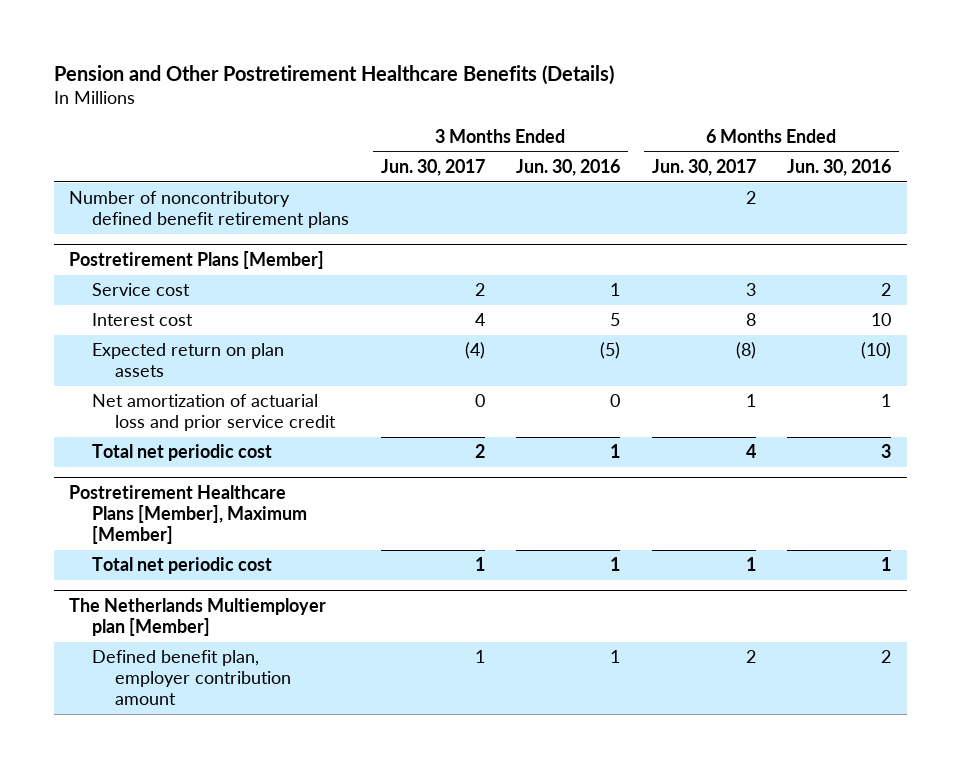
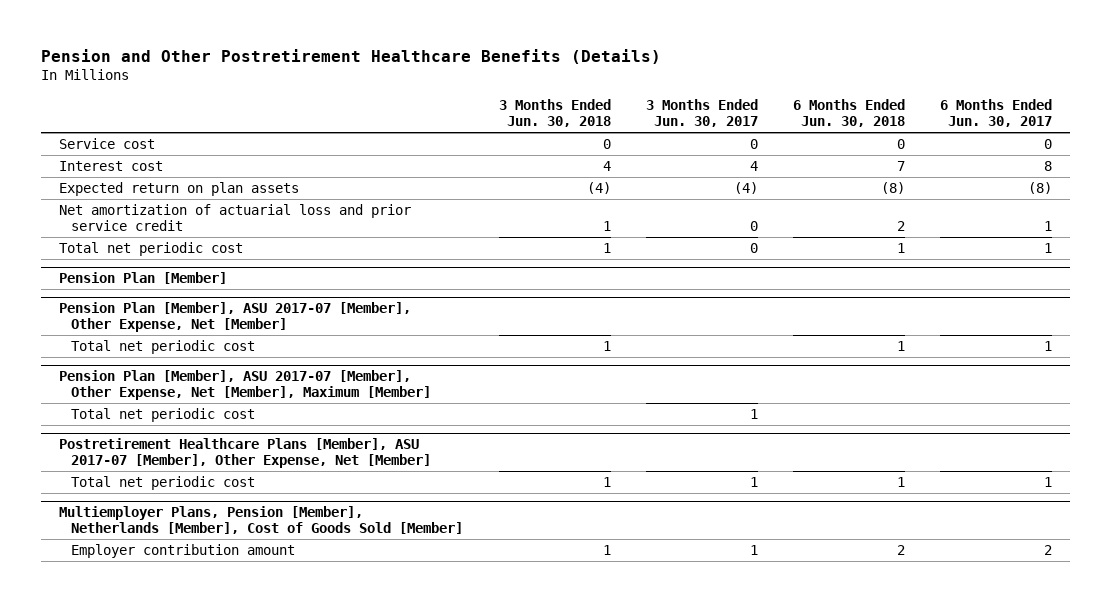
[516,159,621,177] Jun. 30, 2016 -> none
[786,159,891,177] Jun. 30, 2016 -> none
none -> [498,98,611,127] 3 Months Ended Jun. 30, 2018
none -> [793,98,906,127] 6 Months Ended Jun. 30, 2018
[69,191,350,229] Number of noncontributory defined benefit retirement plans -> none
[69,250,325,269] Postretirement Plans [Member] -> none
[474,283,485,297] 2 -> [749,139,758,150] 0
[745,283,756,297] 3 -> [1044,139,1053,150] 0
[69,484,308,544] Postretirement Healthcare Plans [Member], Maximum [Member] -> none
[474,444,485,459] 2 -> [749,243,758,254] 0
[745,444,756,459] 4 -> [1044,243,1053,254] 1
none -> [58,272,227,285] Pension Plan [Member]
none -> [58,302,411,333] Pension Plan [Member], ASU 2017-07 [Member], Other Expense, Net [Member]
none -> [71,340,256,355] Total net periodic cost
none -> [58,370,432,401] Pension Plan [Member], ASU 2017-07 [Member], Other Expense, Net [Member], Maximum [Member]
none -> [71,408,256,423] Total net periodic cost
none -> [58,438,432,469] Postretirement Healthcare Plans [Member], ASU 2017-07 [Member], Other Expense, Net [Member]
[69,597,327,636] The Netherlands Multiemployer plan [Member] -> none
none -> [58,506,464,535] Multiemployer Plans, Pension [Member], Netherlands [Member], Cost of Goods Sold [Member]
[92,650,292,706] Defined benefit plan, employer contribution amount -> [71,544,296,559] Employer contribution amount

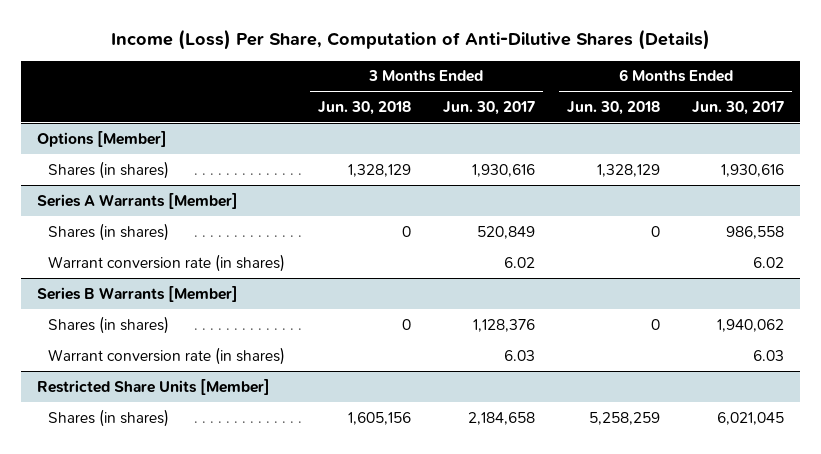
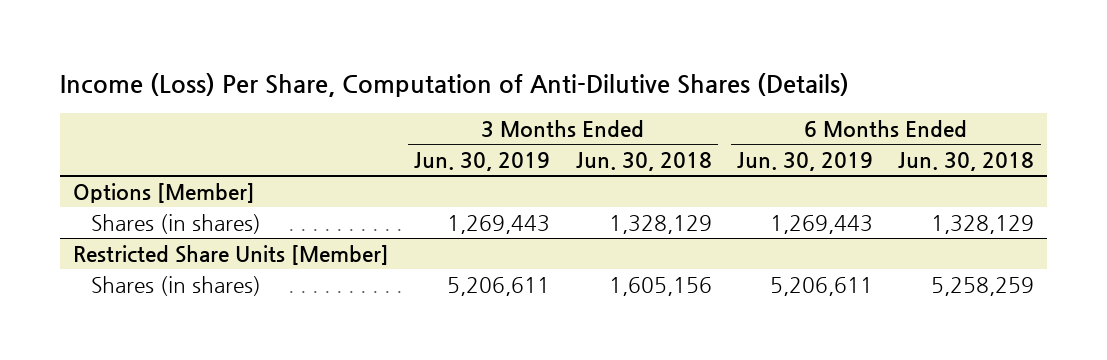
[442,100,535,115] Jun. 30, 2017 -> none
[692,100,785,115] Jun. 30, 2017 -> none
none -> [414,151,551,171] Jun. 30, 2019
none -> [737,151,874,171] Jun. 30, 2019
[37,192,239,209] Series A Warrants [Member] -> none
[48,222,170,241] Shares (in shares) -> none
[48,253,286,272] Warrant conversion rate (in shares) -> none
[37,285,239,302] Series B Warrants [Member] -> none
[48,315,170,334] Shares (in shares) -> none
[48,346,286,365] Warrant conversion rate (in shares) -> none

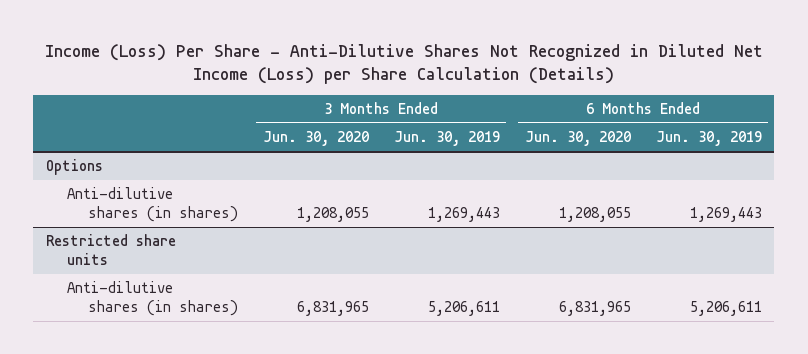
[60,73,850,98] Income (Loss) Per Share, Computation of Anti-Dilutive Shares (Details) -> [44,43,763,84] Income (Loss) Per Share - Anti-Dilutive Shares Not Recognized in Diluted Net Income (Loss) per Share Calculation (Details)
[575,151,712,171] Jun. 30, 2018 -> none
[898,151,1035,171] Jun. 30, 2018 -> none
none -> [262,131,369,147] Jun. 30, 2020
none -> [524,131,631,147] Jun. 30, 2020
[72,182,255,203] Options [Member] -> [45,159,103,176] Options
[90,213,261,234] Shares (in shares) -> [66,187,238,223] Anti-dilutive shares (in shares)
[72,244,389,265] Restricted Share Units [Member] -> [45,234,176,266] Restricted share units
[90,275,261,296] Shares (in shares) -> [66,281,238,317] Anti-dilutive shares (in shares)

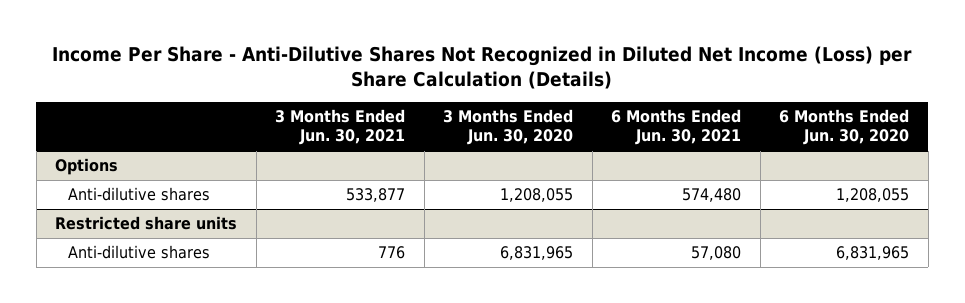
[44,43,763,84] Income (Loss) Per Share - Anti-Dilutive Shares Not Recognized in Diluted Net Income (Loss) per Share Calculation (Details) -> [52,45,913,89] Income Per Share - Anti-Dilutive Shares Not Recognized in Diluted Net Income (Loss) per Share Calculation (Details)
[393,131,500,147] Jun. 30, 2019 -> none
[655,131,762,147] Jun. 30, 2019 -> none
none -> [275,108,406,146] 3 Months Ended Jun. 30, 2021
none -> [611,108,742,146] 6 Months Ended Jun. 30, 2021
[66,187,238,223] Anti-dilutive shares (in shares) -> [68,187,211,202] Anti-dilutive shares
[66,281,238,317] Anti-dilutive shares (in shares) -> [68,245,211,260] Anti-dilutive shares

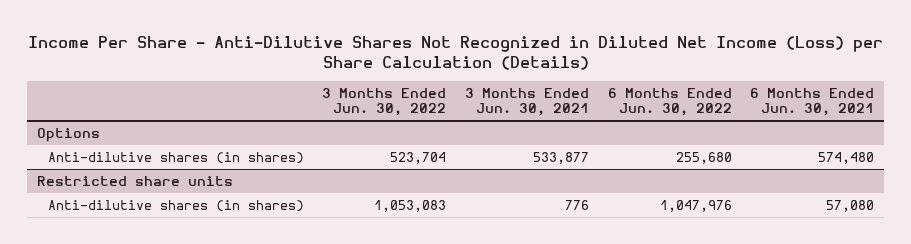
[443,108,574,146] 3 Months Ended Jun. 30, 2020 -> none
[779,108,910,146] 6 Months Ended Jun. 30, 2020 -> none
none -> [322,87,447,116] 3 Months Ended Jun. 30, 2022
none -> [607,87,732,116] 6 Months Ended Jun. 30, 2022
[68,187,211,202] Anti-dilutive shares -> [47,151,304,164] Anti-dilutive shares (in shares)
[68,245,211,260] Anti-dilutive shares -> [47,199,304,212] Anti-dilutive shares (in shares)

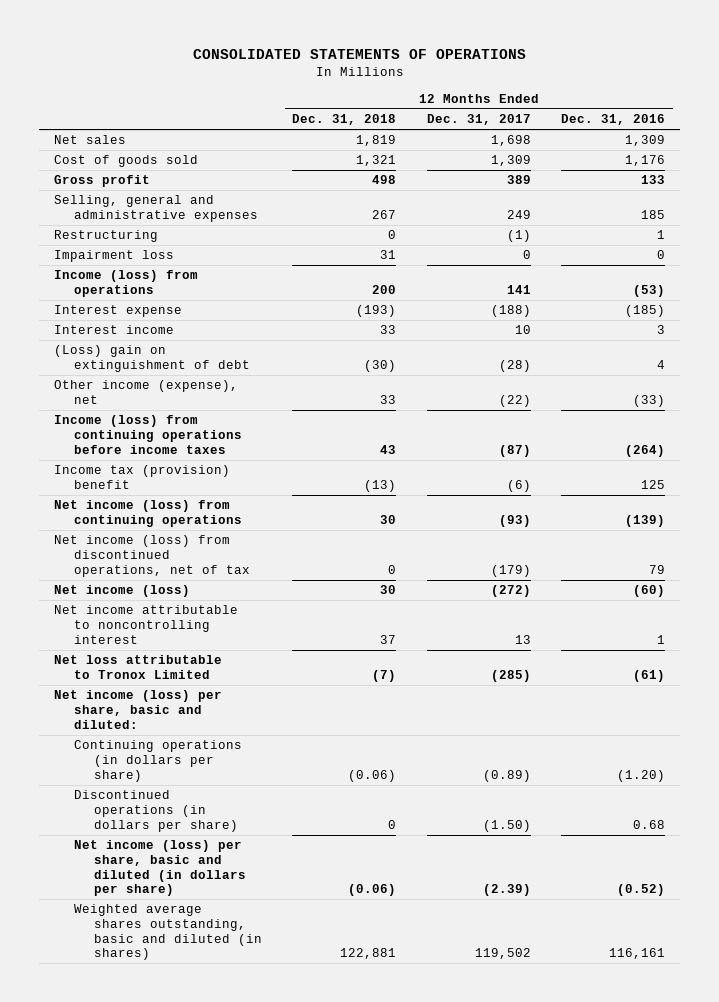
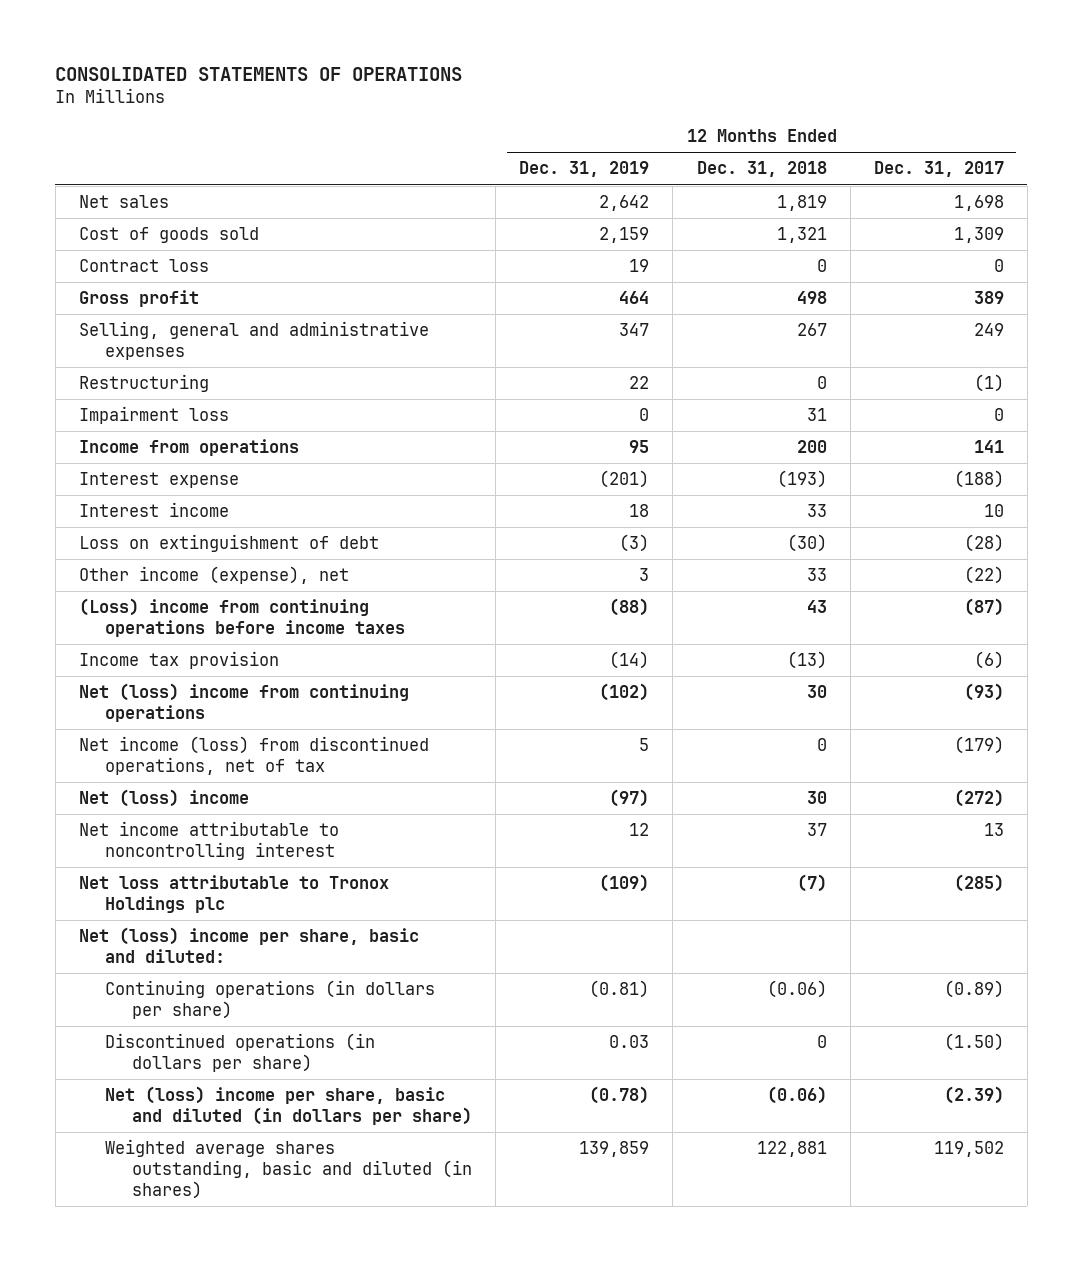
[560,114,665,126] Dec. 31, 2016 -> none
none -> [519,161,650,178] Dec. 31, 2019
none -> [78,259,209,273] Contract loss
[54,270,199,297] Income (loss) from operations -> [78,439,299,457] Income from operations
[54,345,251,372] (Loss) gain on extinguishment of debt -> [78,534,379,553] Loss on extinguishment of debt
[54,415,243,454] Income (loss) from continuing operations before income taxes -> [78,598,406,638] (Loss) income from continuing operations before income taxes
[54,465,231,489] Income tax (provision) benefit -> [78,651,279,670] Income tax provision
[54,500,243,527] Net income (loss) from continuing operations -> [78,683,409,723] Net (loss) income from continuing operations
[54,585,191,598] Net income (loss) -> [78,789,249,808] Net (loss) income
[54,655,223,679] Net loss attributable to Tronox Limited -> [78,875,389,914] Net loss attributable to Tronox Holdings plc
[54,690,223,729] Net income (loss) per share, basic and diluted: -> [78,927,419,964] Net (loss) income per share, basic and diluted:
[74,840,246,897] Net income (loss) per share, basic and diluted (in dollars per share) -> [105,1086,472,1126] Net (loss) income per share, basic and diluted (in dollars per share)

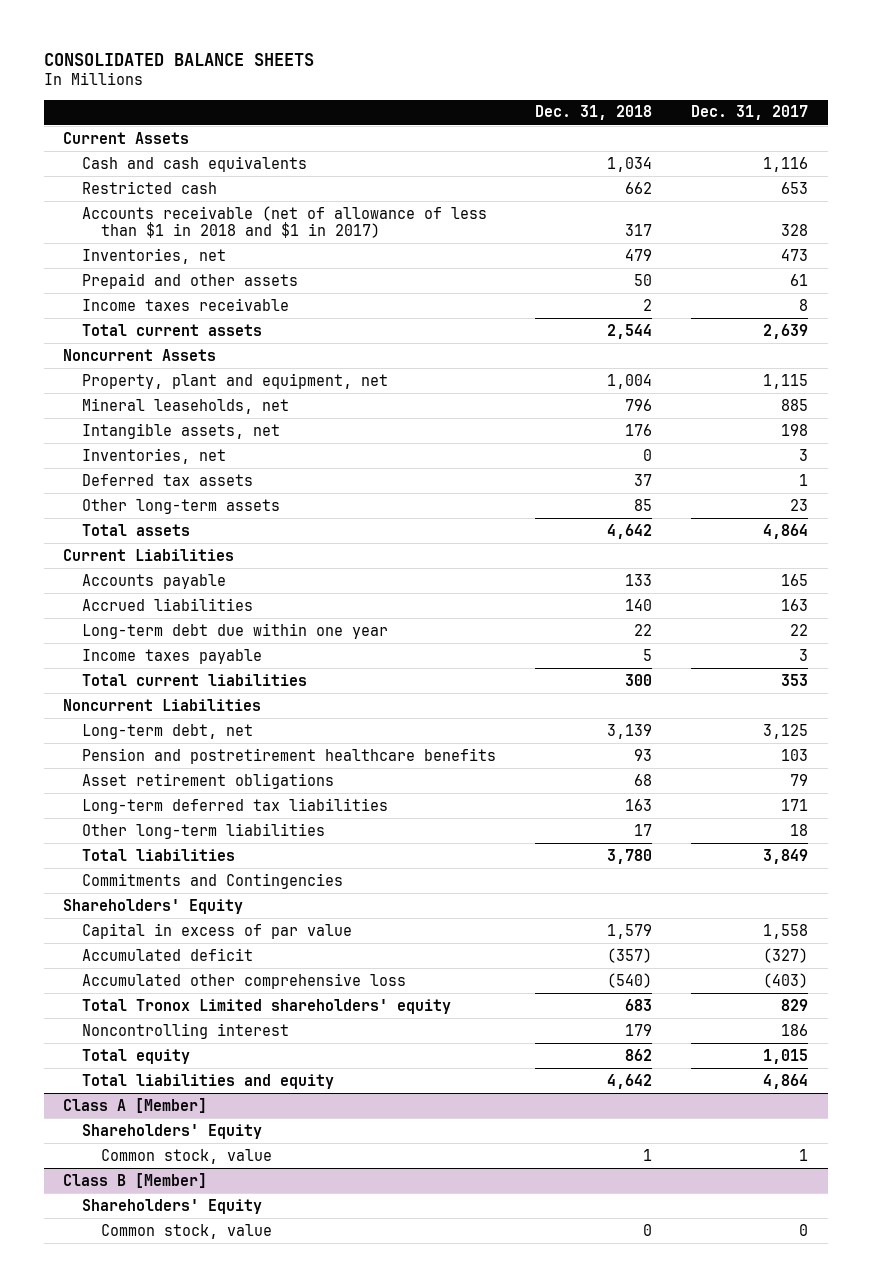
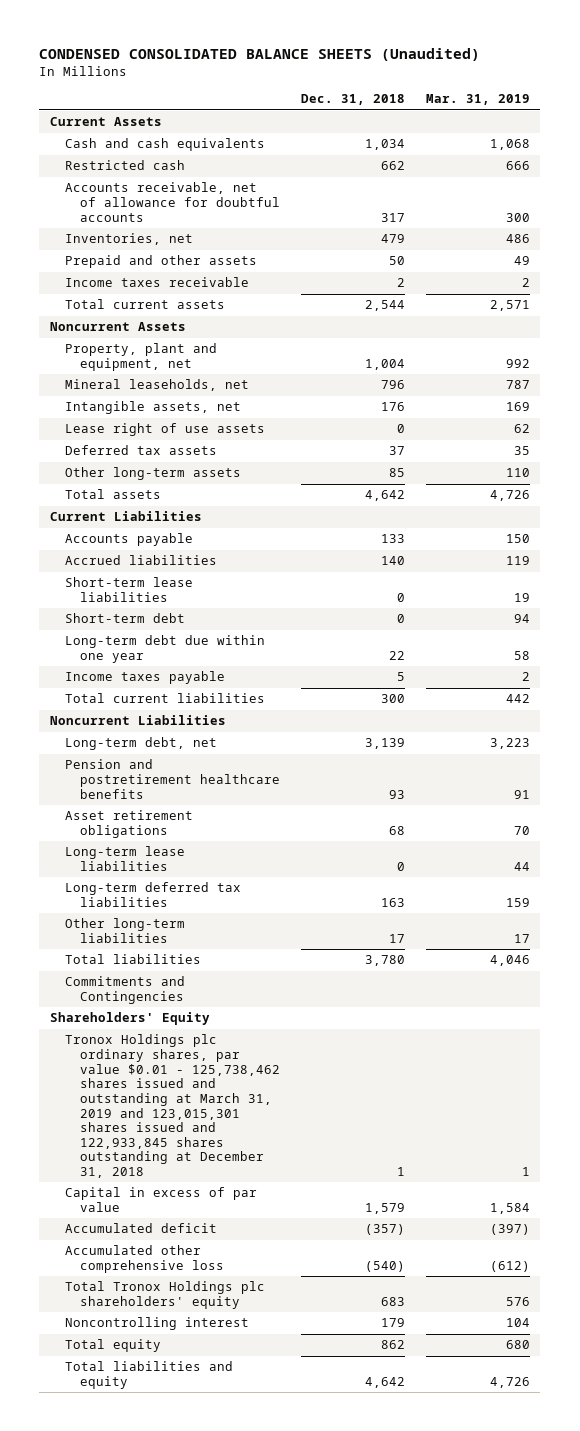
[43,53,314,67] CONSOLIDATED BALANCE SHEETS -> [39,47,481,61] CONDENSED CONSOLIDATED BALANCE SHEETS (Unaudited)
[691,105,809,121] Dec. 31, 2017 -> none
none -> [425,94,530,106] Mar. 31, 2019
[82,205,488,238] Accounts receivable (net of allowance of less than $1 in 2018 and $1 in 2017) -> [64,182,281,222] Accounts receivable, net of allowance for doubtful accounts
[82,447,227,464] Inventories, net -> none
none -> [64,423,265,437] Lease right of use assets
none -> [64,577,193,603] Short-term lease liabilities
none -> [64,613,185,624] Short-term debt
none -> [64,846,185,872] Long-term lease liabilities
none -> [64,1034,281,1178] Tronox Holdings plc ordinary shares, par value $0.01 - 125,738,462 shares issued and outstanding at March 31, 2019 and 123,015,301 shares issued and 122,933,845 shares outstanding at December 31, 2018
[82,998,452,1014] Total Tronox Limited shareholders' equity -> [64,1281,265,1310] Total Tronox Holdings plc shareholders' equity
[63,1097,208,1113] Class A [Member] -> none
[82,1123,263,1139] Shareholders' Equity -> none
[100,1148,272,1164] Common stock, value -> none
[63,1172,208,1188] Class B [Member] -> none
[82,1198,263,1214] Shareholders' Equity -> none
[100,1223,272,1239] Common stock, value -> none

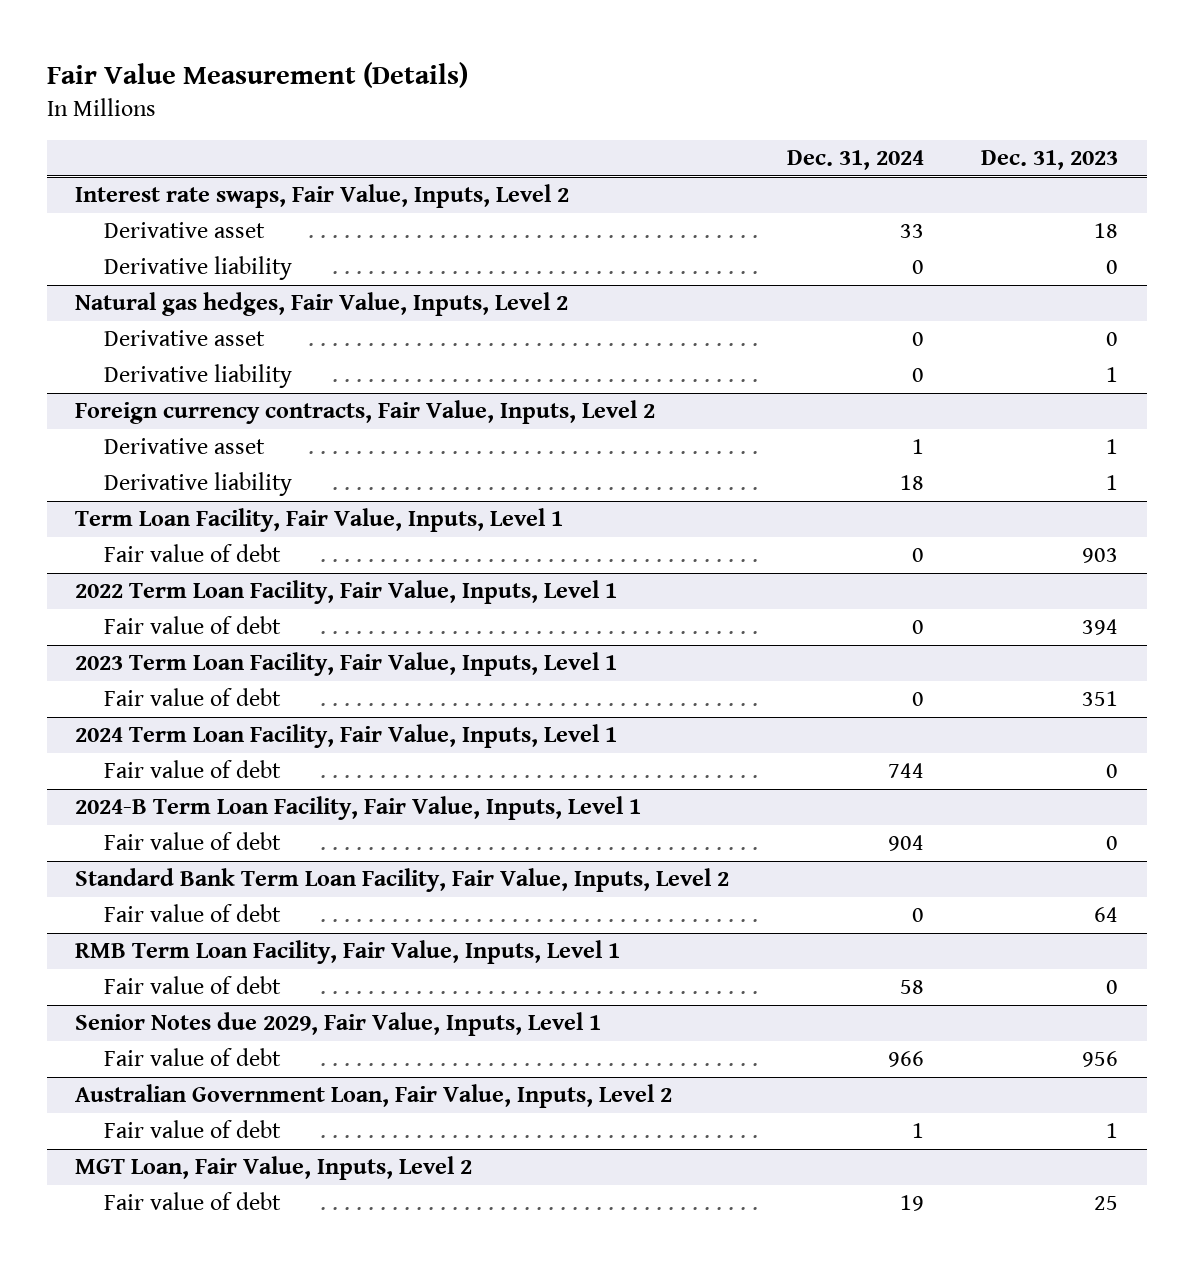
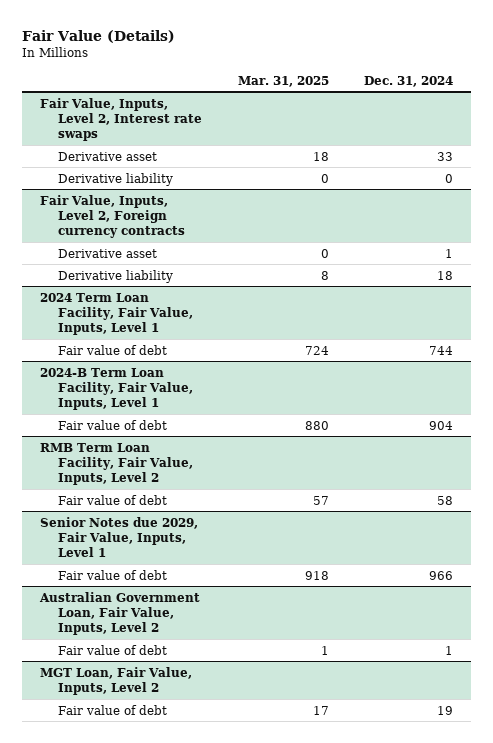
[46,61,468,88] Fair Value Measurement (Details) -> [21,29,175,43] Fair Value (Details)
[981,150,1119,171] Dec. 31, 2023 -> none
none -> [237,75,329,87] Mar. 31, 2025
[75,184,570,209] Interest rate swaps, Fair Value, Inputs, Level 2 -> [39,97,203,142] Fair Value, Inputs, Level 2, Interest rate swaps
[75,292,569,317] Natural gas hedges, Fair Value, Inputs, Level 2 -> none
[104,330,266,347] Derivative asset -> none
[104,364,293,389] Derivative liability -> none
[75,400,656,425] Foreign currency contracts, Fair Value, Inputs, Level 2 -> [39,194,186,239] Fair Value, Inputs, Level 2, Foreign currency contracts
[75,508,564,533] Term Loan Facility, Fair Value, Inputs, Level 1 -> none
[104,544,282,563] Fair value of debt -> none
[75,580,618,605] 2022 Term Loan Facility, Fair Value, Inputs, Level 1 -> none
[104,616,282,635] Fair value of debt -> none
[75,652,618,677] 2023 Term Loan Facility, Fair Value, Inputs, Level 1 -> none
[104,688,282,707] Fair value of debt -> none
[75,868,730,893] Standard Bank Term Loan Facility, Fair Value, Inputs, Level 2 -> none
[104,904,282,923] Fair value of debt -> none
[75,940,621,965] RMB Term Loan Facility, Fair Value, Inputs, Level 1 -> [39,442,194,486] RMB Term Loan Facility, Fair Value, Inputs, Level 2

